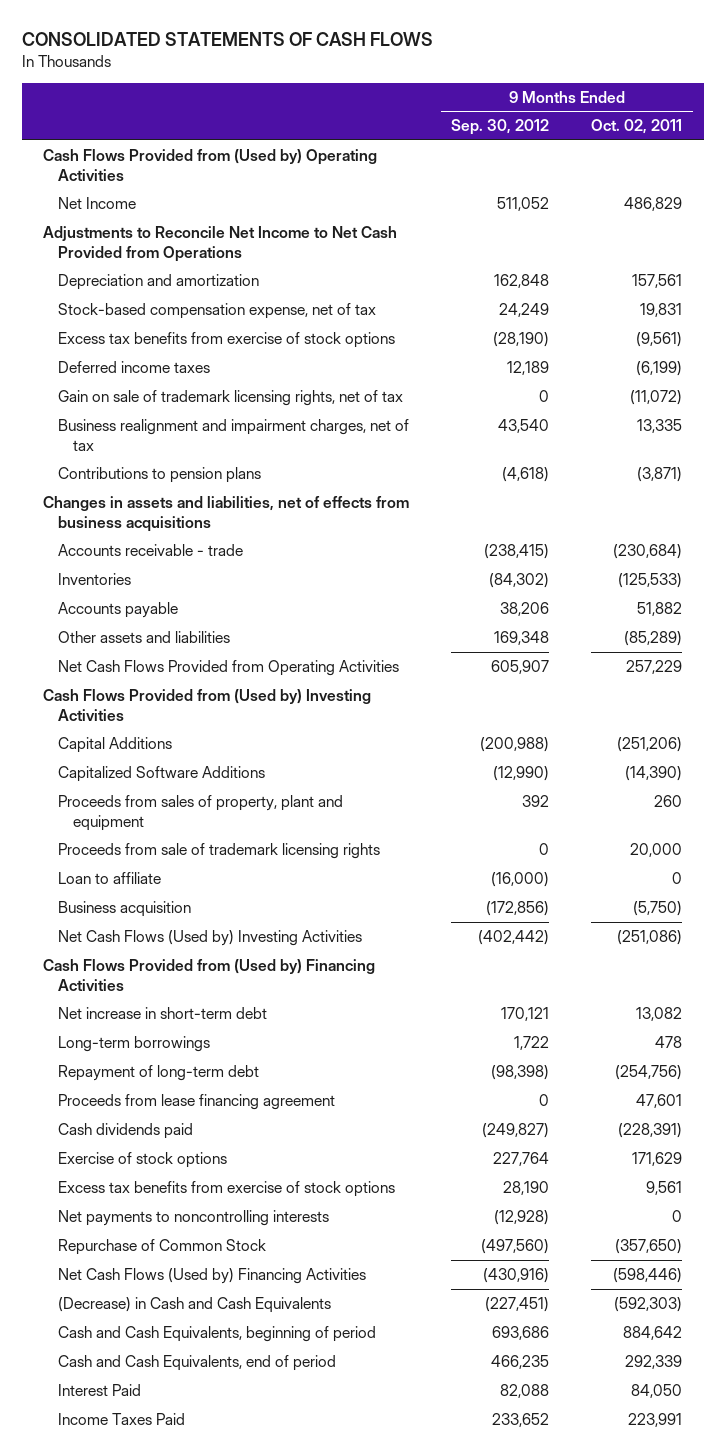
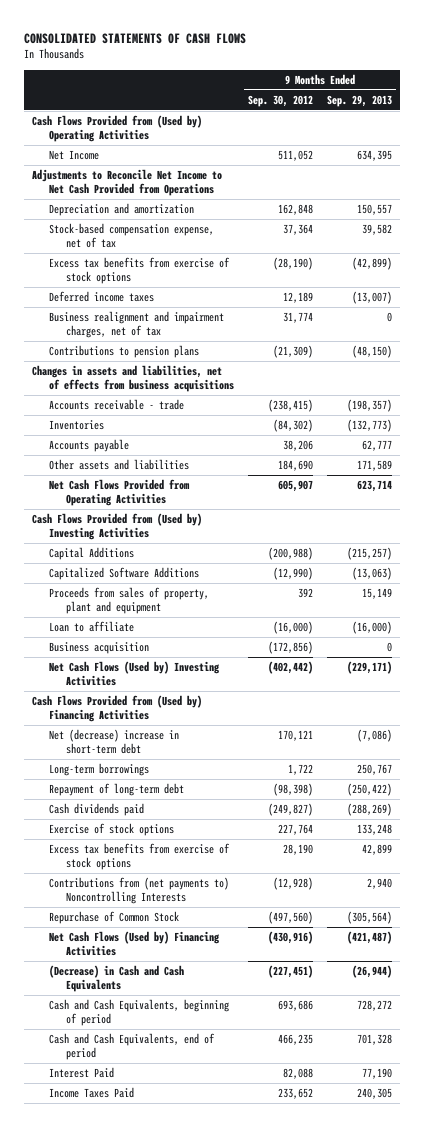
[591,119,683,135] Oct. 02, 2011 -> none
none -> [327,94,393,107] Sep. 29, 2013
[499,302,550,317] 24,249 -> [283,224,314,236] 37,364
[57,389,403,406] Gain on sale of trademark licensing rights, net of tax -> none
[498,418,550,433] 43,540 -> [283,312,314,324] 31,774
[502,466,550,482] (4,618) -> [273,345,314,359] (21,309)
[494,630,550,645] 169,348 -> [278,460,314,472] 184,690
[57,842,380,859] Proceeds from sale of trademark licensing rights -> none
[57,1006,267,1019] Net increase in short-term debt -> [48,729,179,755] Net (decrease) increase in short-term debt
[57,1093,335,1110] Proceeds from lease financing agreement -> none
[57,1209,329,1226] Net payments to noncontrolling interests -> [48,877,229,905] Contributions from (net payments to) Noncontrolling Interests

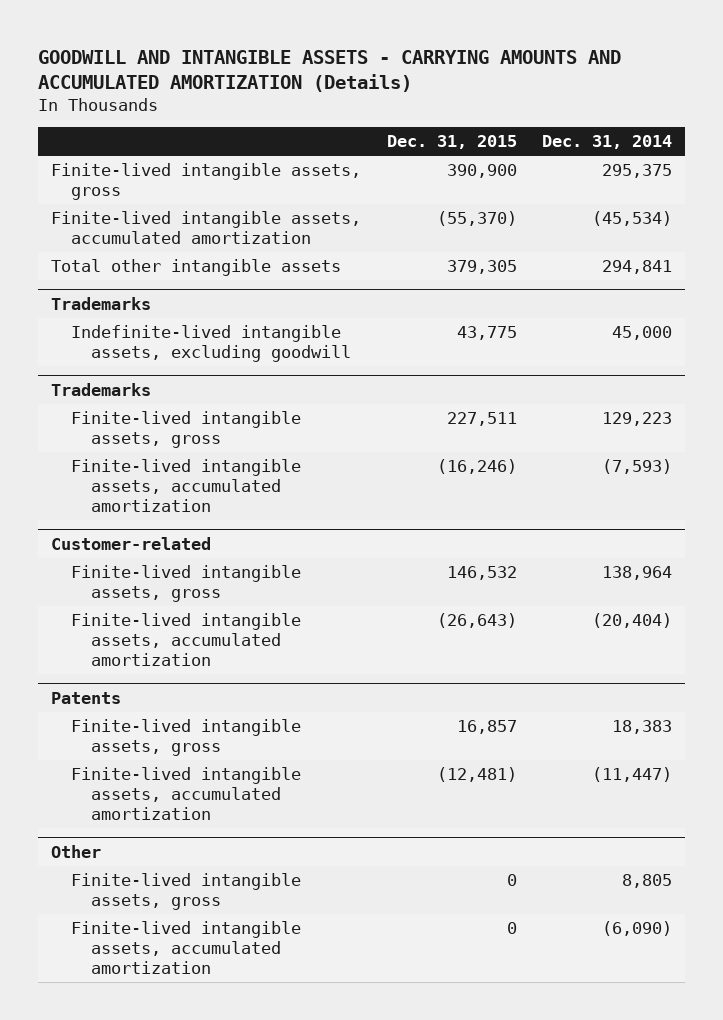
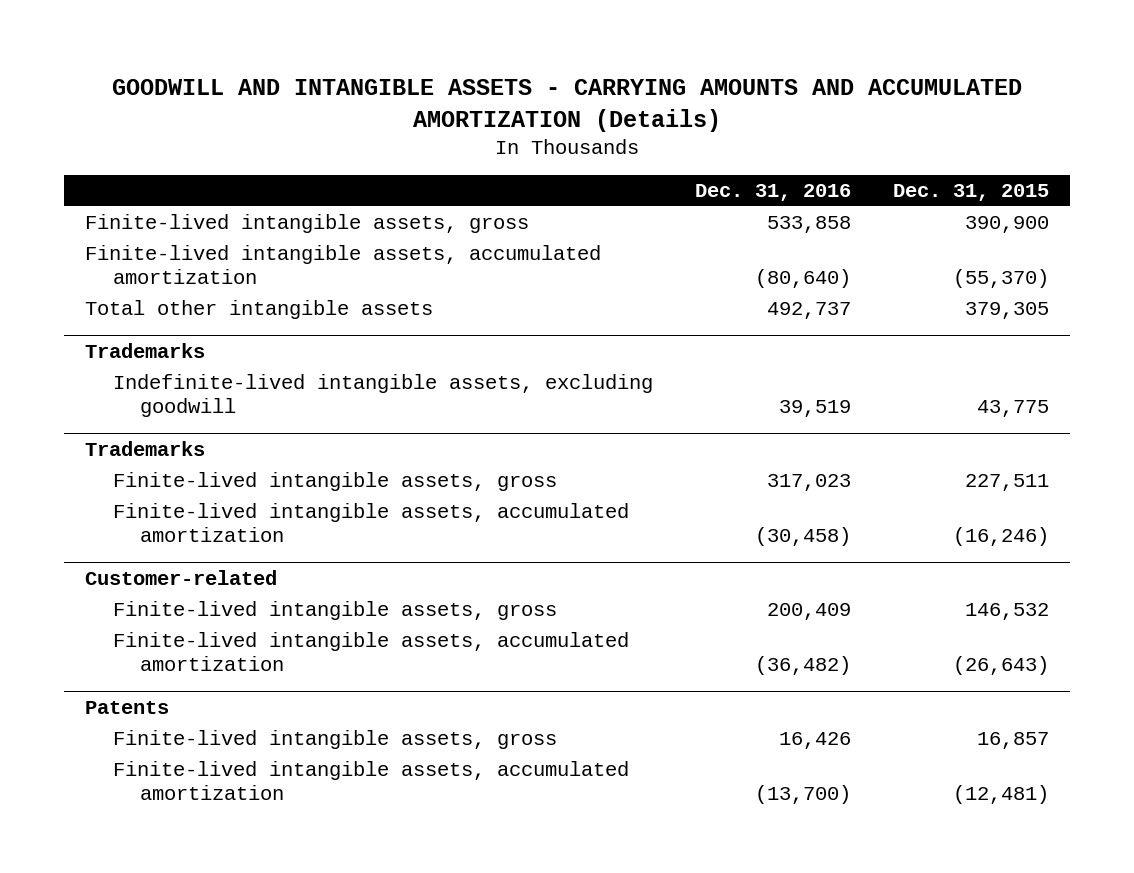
[542,135,673,150] Dec. 31, 2014 -> none
none -> [694,183,851,201] Dec. 31, 2016
[51,844,102,858] Other -> none
[71,872,302,910] Finite-lived intangible assets, gross -> none
[71,920,302,974] Finite-lived intangible assets, accumulated amortization -> none

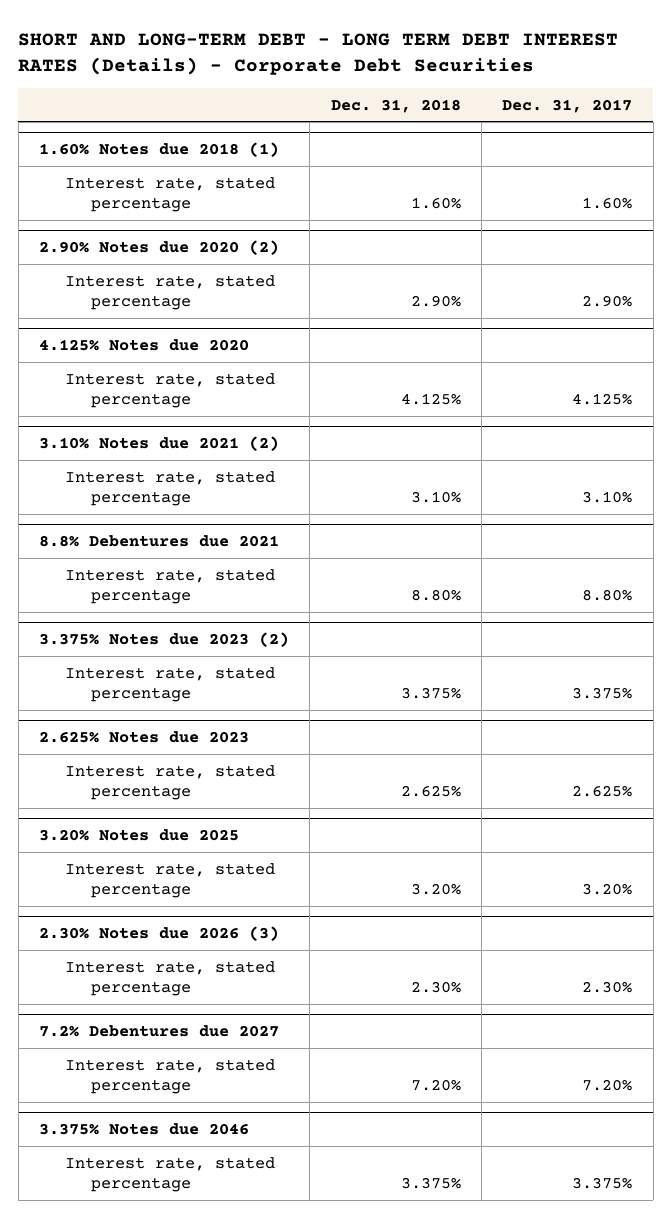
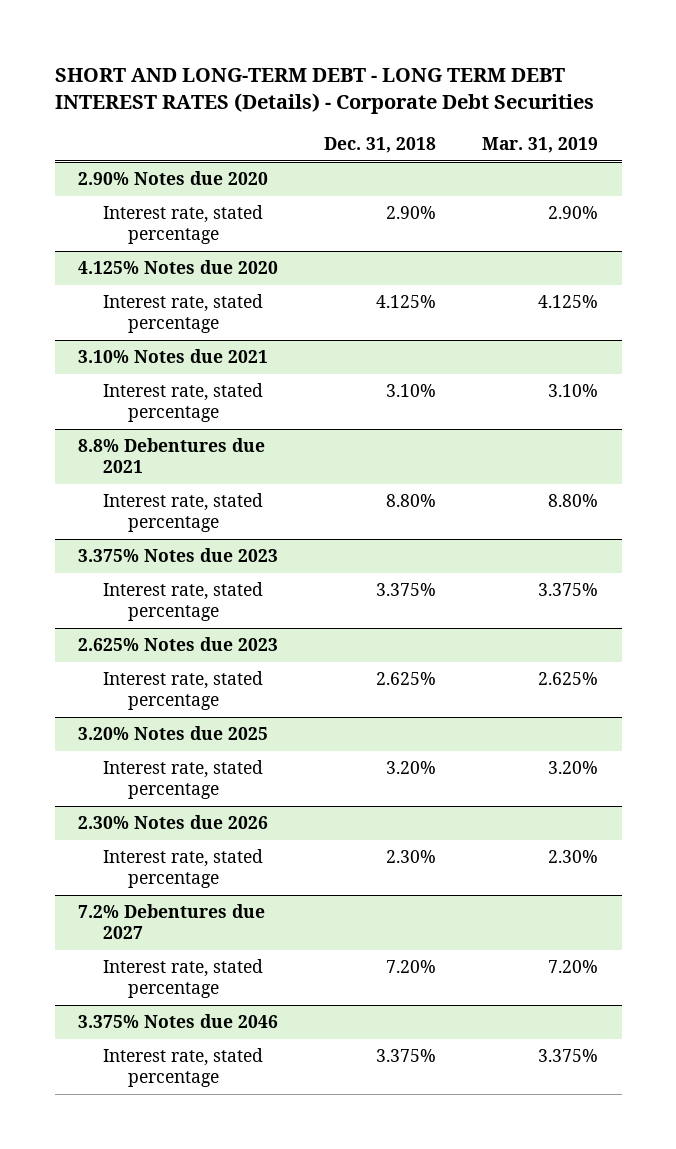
[502,98,633,113] Dec. 31, 2017 -> none
none -> [482,137,599,154] Mar. 31, 2019
[64,176,275,212] Interest rate, stated percentage -> none
[38,239,279,255] 2.90% Notes due 2020 (2) -> none
[38,141,279,157] 1.60% Notes due 2018 (1) -> [77,171,268,186] 2.90% Notes due 2020
[38,435,279,451] 3.10% Notes due 2021 (2) -> [77,349,268,364] 3.10% Notes due 2021
[38,631,289,647] 3.375% Notes due 2023 (2) -> [77,548,278,563] 3.375% Notes due 2023
[38,925,279,941] 2.30% Notes due 2026 (3) -> [77,815,268,830] 2.30% Notes due 2026

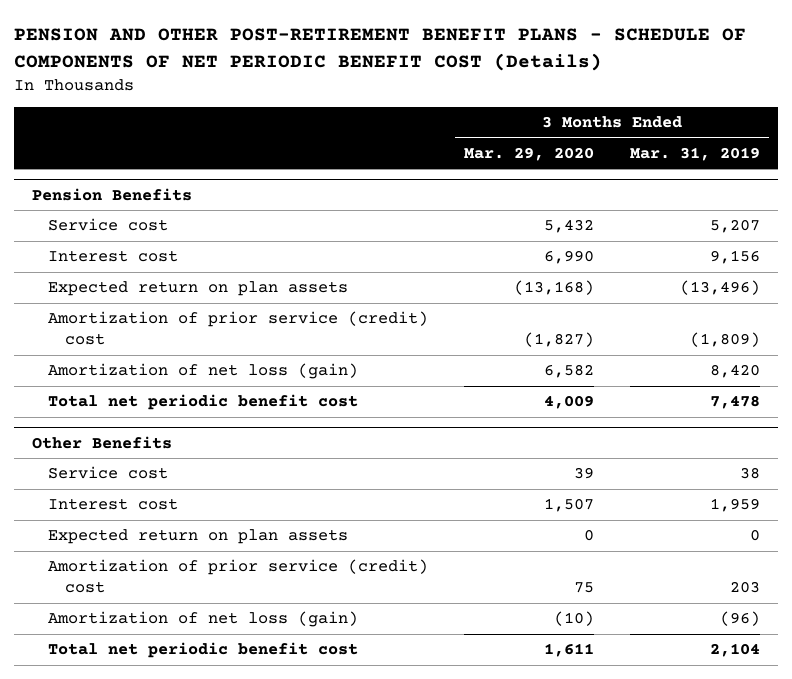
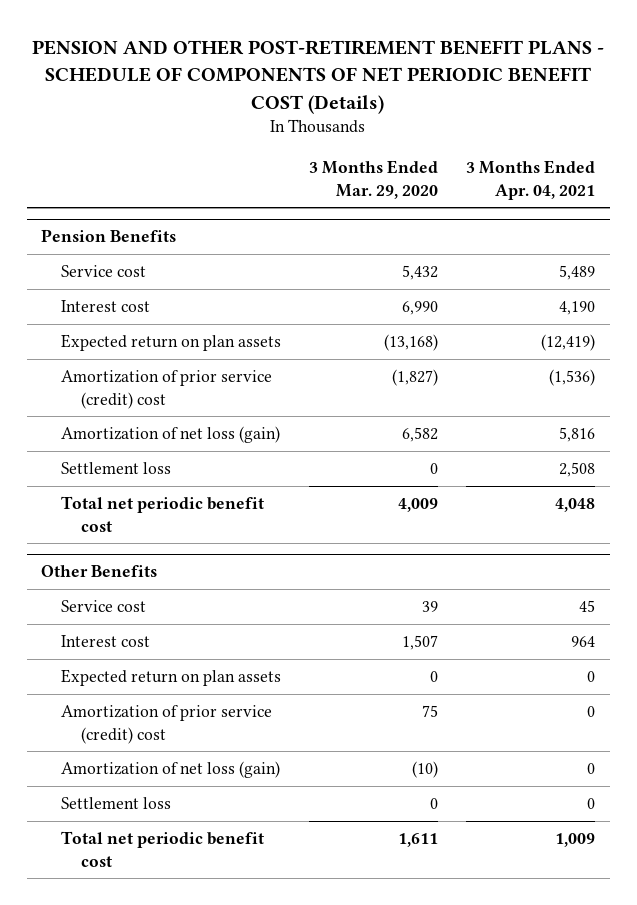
[630,146,761,161] Mar. 31, 2019 -> none
none -> [466,160,596,200] 3 Months Ended Apr. 04, 2021
none -> [60,462,171,475] Settlement loss
none -> [60,797,171,810] Settlement loss

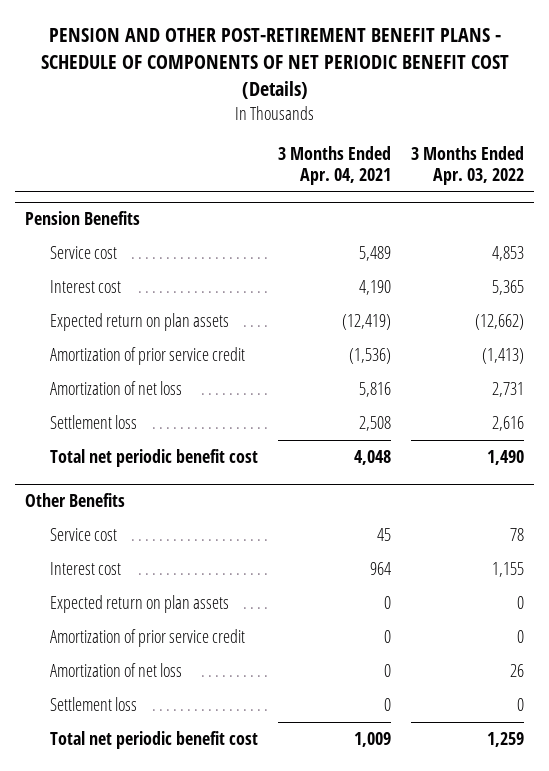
[309,160,439,199] 3 Months Ended Mar. 29, 2020 -> none
none -> [410,146,524,185] 3 Months Ended Apr. 03, 2022
[60,370,272,409] Amortization of prior service (credit) cost -> [50,347,246,366] Amortization of prior service credit
[60,426,280,444] Amortization of net loss (gain) -> [50,381,183,396] Amortization of net loss
[60,705,272,744] Amortization of prior service (credit) cost -> [50,629,246,648] Amortization of prior service credit
[60,761,280,779] Amortization of net loss (gain) -> [50,663,183,678] Amortization of net loss

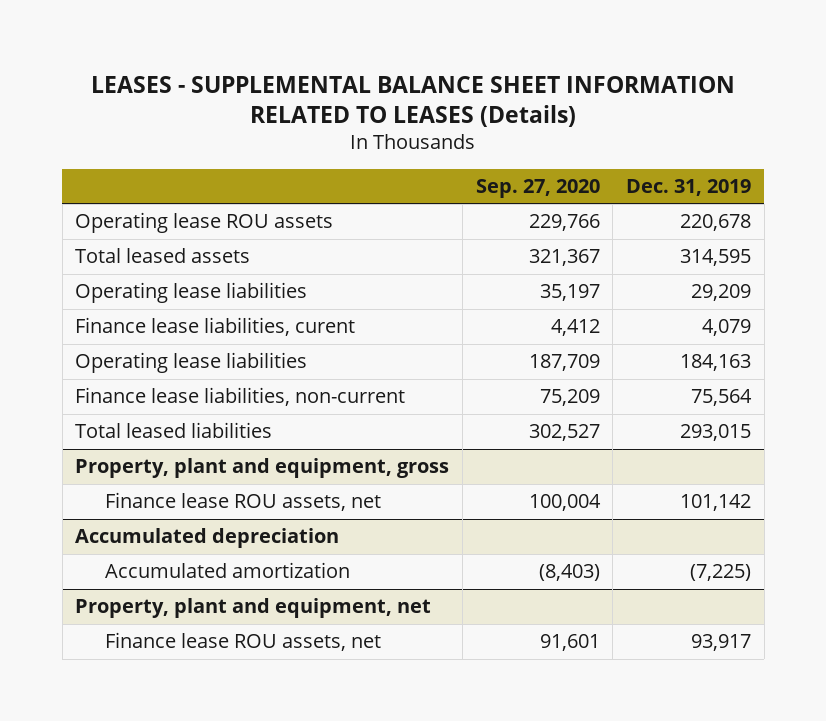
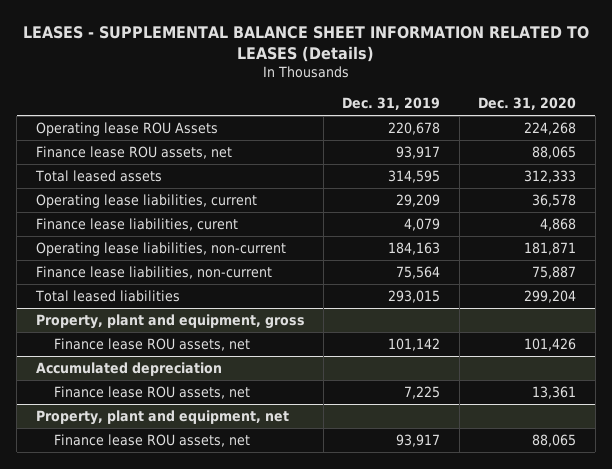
[475,178,600,198] Sep. 27, 2020 -> none
none -> [478,96,577,110] Dec. 31, 2020
[75,212,334,234] Operating lease ROU assets -> [35,122,218,137] Operating lease ROU Assets
none -> [35,146,232,160] Finance lease ROU assets, net
[75,282,308,304] Operating lease liabilities -> [35,194,257,209] Operating lease liabilities, current
[75,352,308,374] Operating lease liabilities -> [35,242,286,257] Operating lease liabilities, non-current
[105,562,351,579] Accumulated amortization -> none
none -> [54,386,251,400] Finance lease ROU assets, net

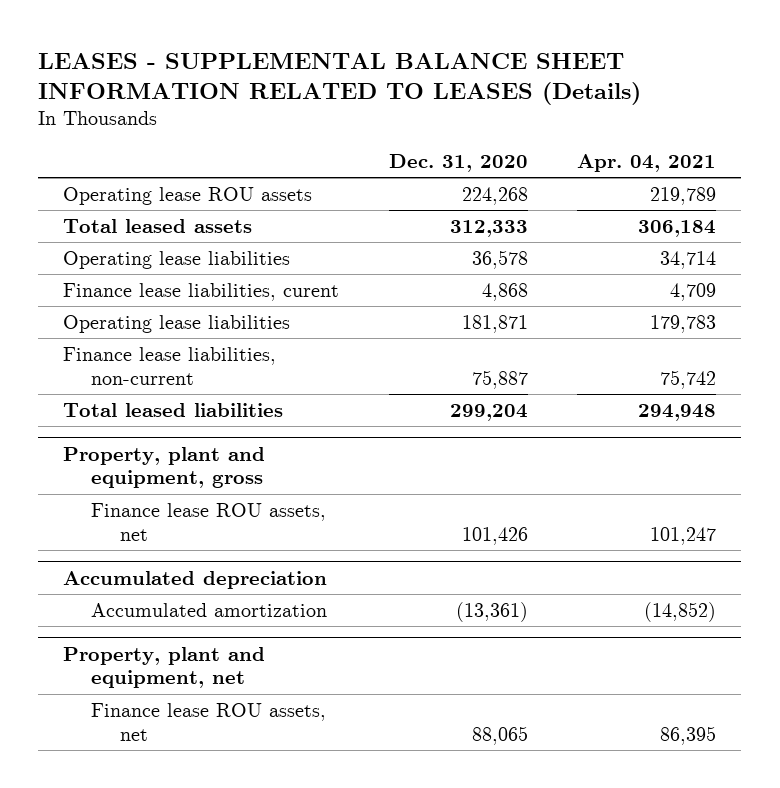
[342,96,441,110] Dec. 31, 2019 -> none
none -> [577,153,717,172] Apr. 04, 2021
[35,146,232,160] Finance lease ROU assets, net -> none
[35,122,218,137] Operating lease ROU Assets -> [63,186,313,205] Operating lease ROU assets
[35,194,257,209] Operating lease liabilities, current -> [63,250,291,269] Operating lease liabilities
[35,242,286,257] Operating lease liabilities, non-current -> [63,314,291,333] Operating lease liabilities
[54,386,251,400] Finance lease ROU assets, net -> none
none -> [91,602,328,617] Accumulated amortization

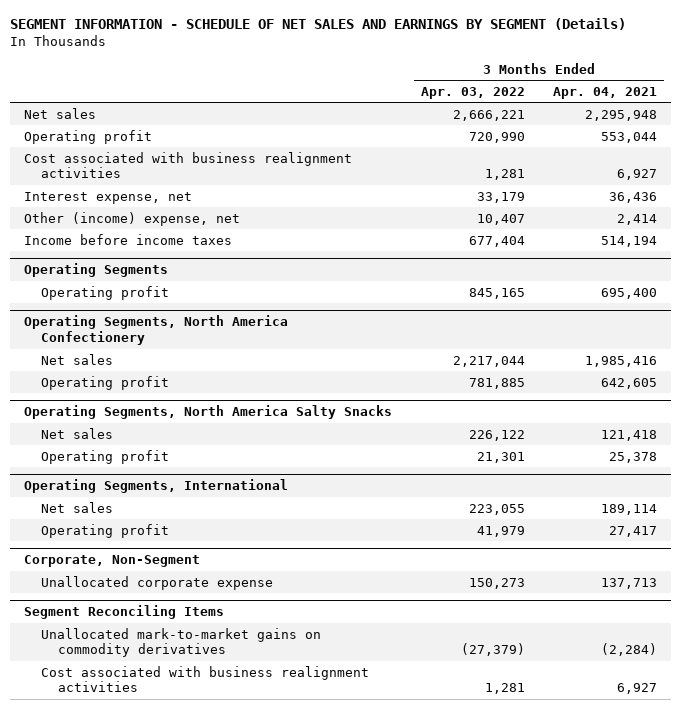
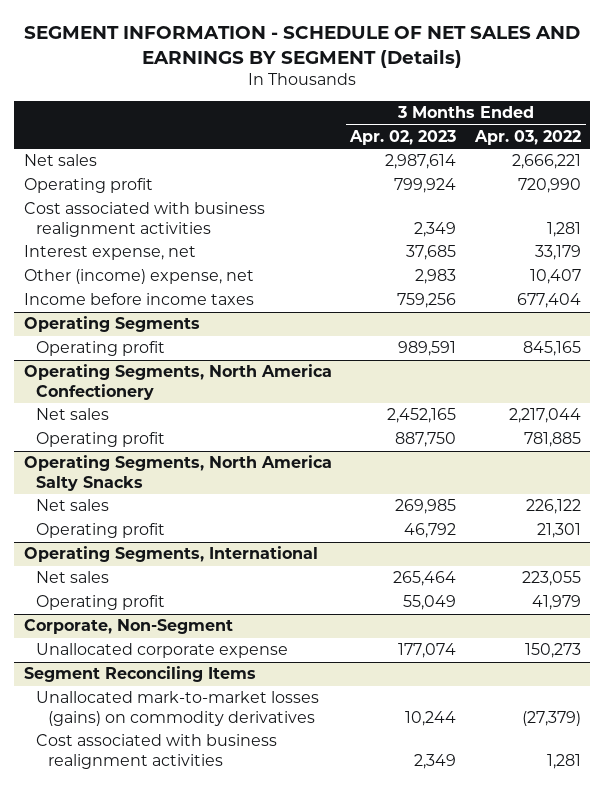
[553,86,658,99] Apr. 04, 2021 -> none
none -> [349,130,457,146] Apr. 02, 2023
[41,627,322,658] Unallocated mark-to-market gains on commodity derivatives -> [36,691,320,726] Unallocated mark-to-market losses (gains) on commodity derivatives

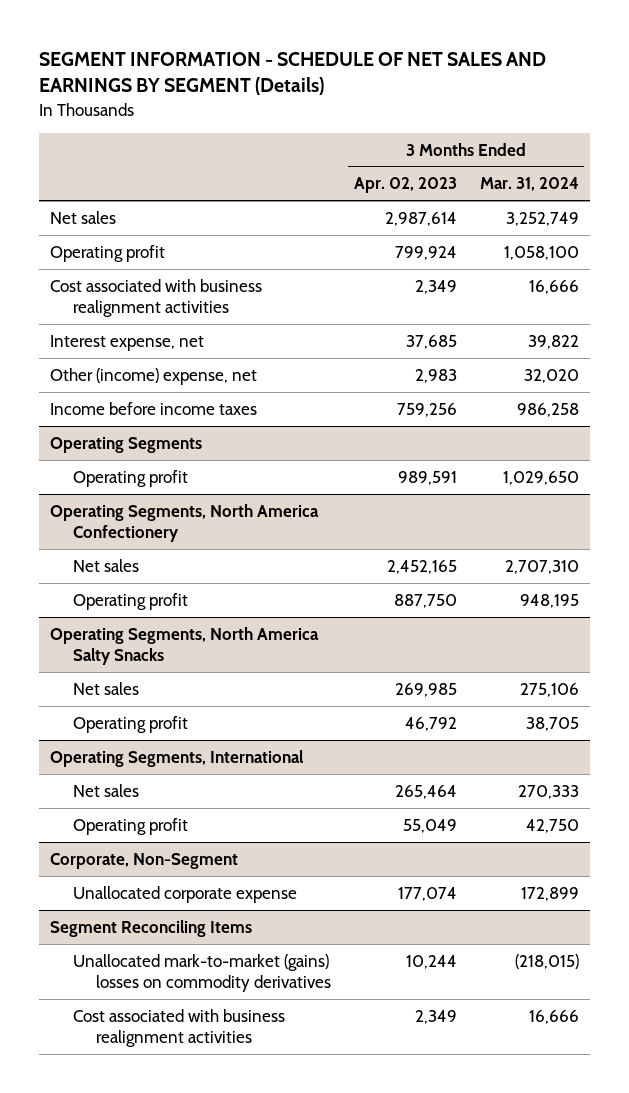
[473,130,581,146] Apr. 03, 2022 -> none
none -> [479,177,579,192] Mar. 31, 2024
[36,691,320,726] Unallocated mark-to-market losses (gains) on commodity derivatives -> [73,953,332,993] Unallocated mark-to-market (gains) losses on commodity derivatives

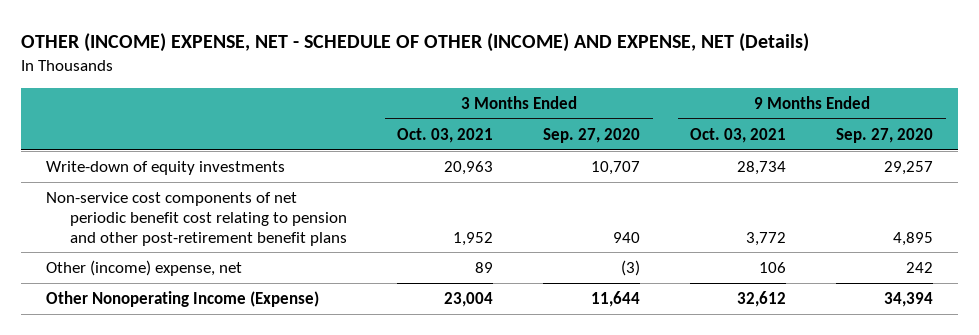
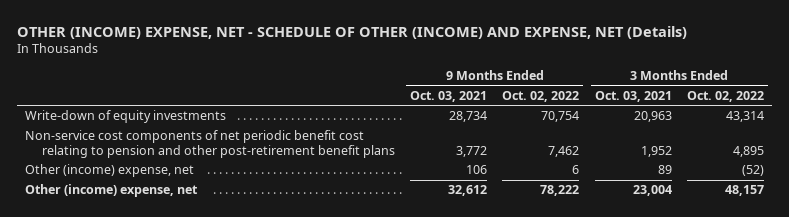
[543,127,641,143] Sep. 27, 2020 -> none
[836,127,934,143] Sep. 27, 2020 -> none
none -> [502,90,580,102] Oct. 02, 2022
none -> [686,90,764,102] Oct. 02, 2022
[45,291,319,308] Other Nonoperating Income (Expense) -> [25,184,199,198] Other (income) expense, net

